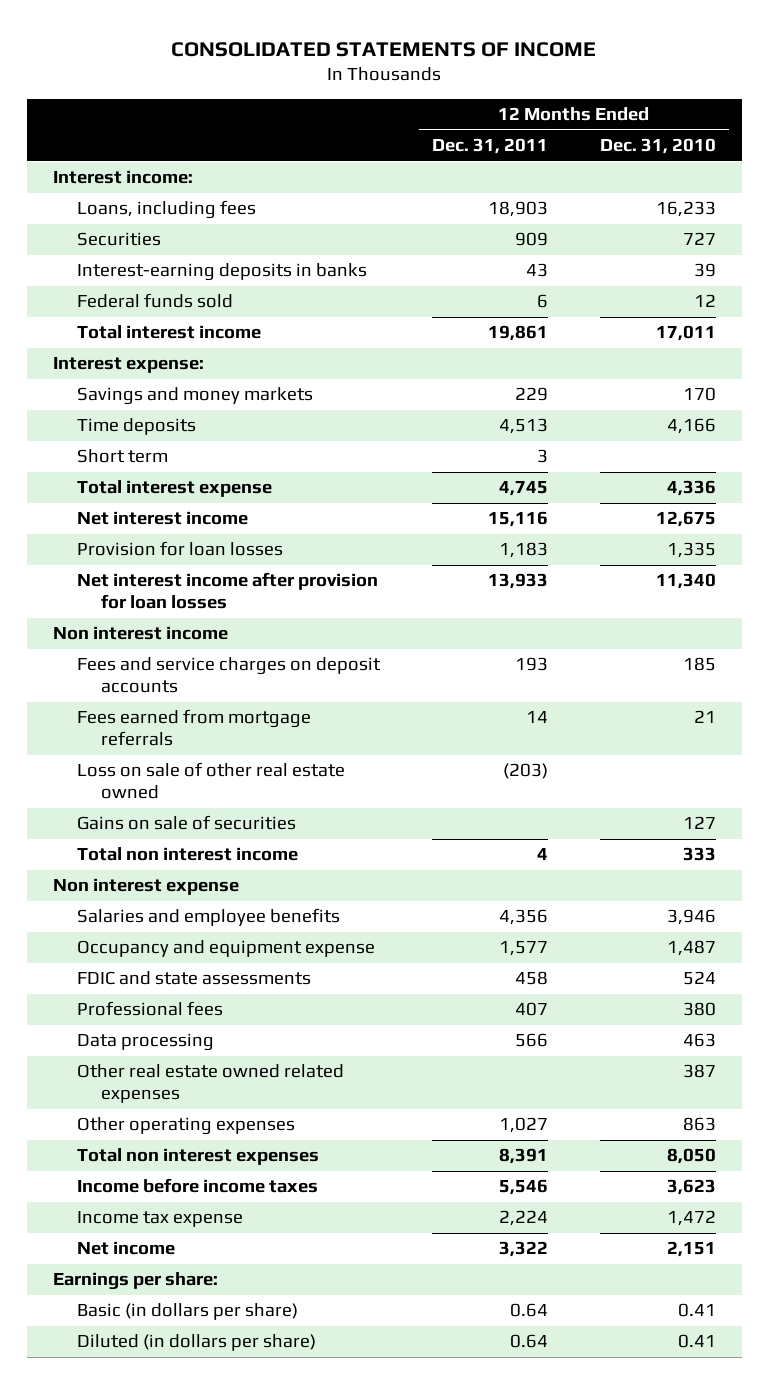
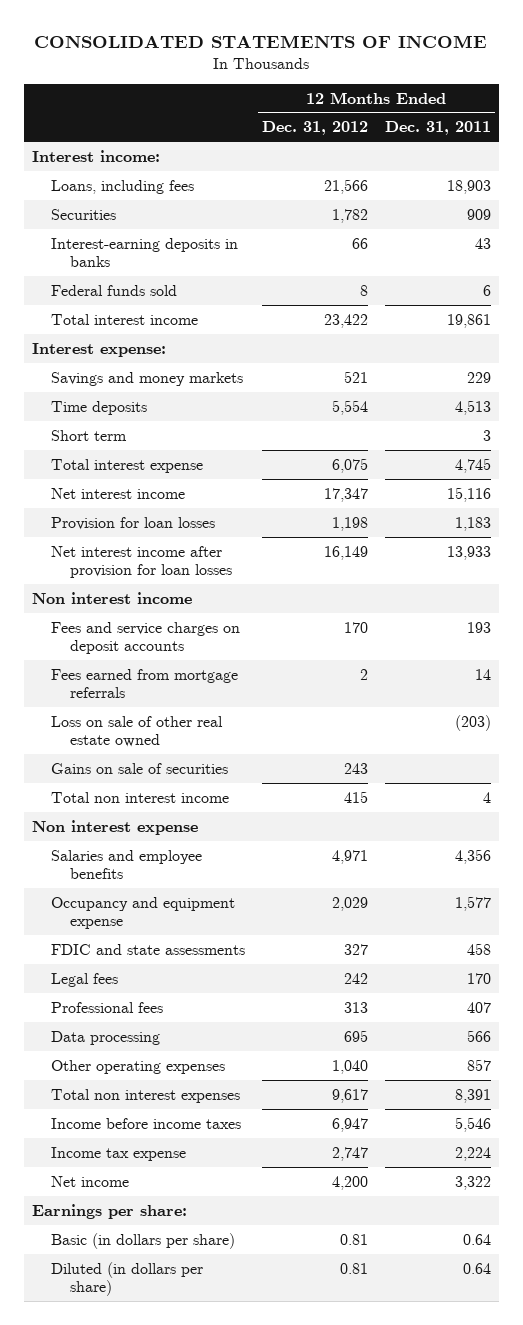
[599,138,716,155] Dec. 31, 2010 -> none
none -> [262,121,369,136] Dec. 31, 2012
none -> [51,972,119,987] Legal fees
[76,1064,344,1104] Other real estate owned related expenses -> none
[498,1117,548,1134] 1,027 -> [466,1058,491,1071] 857

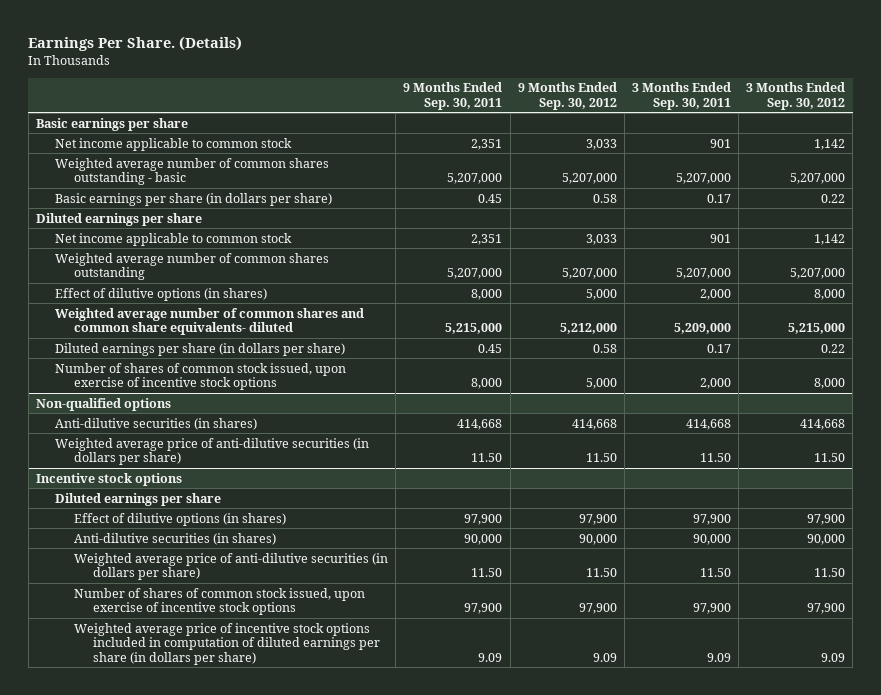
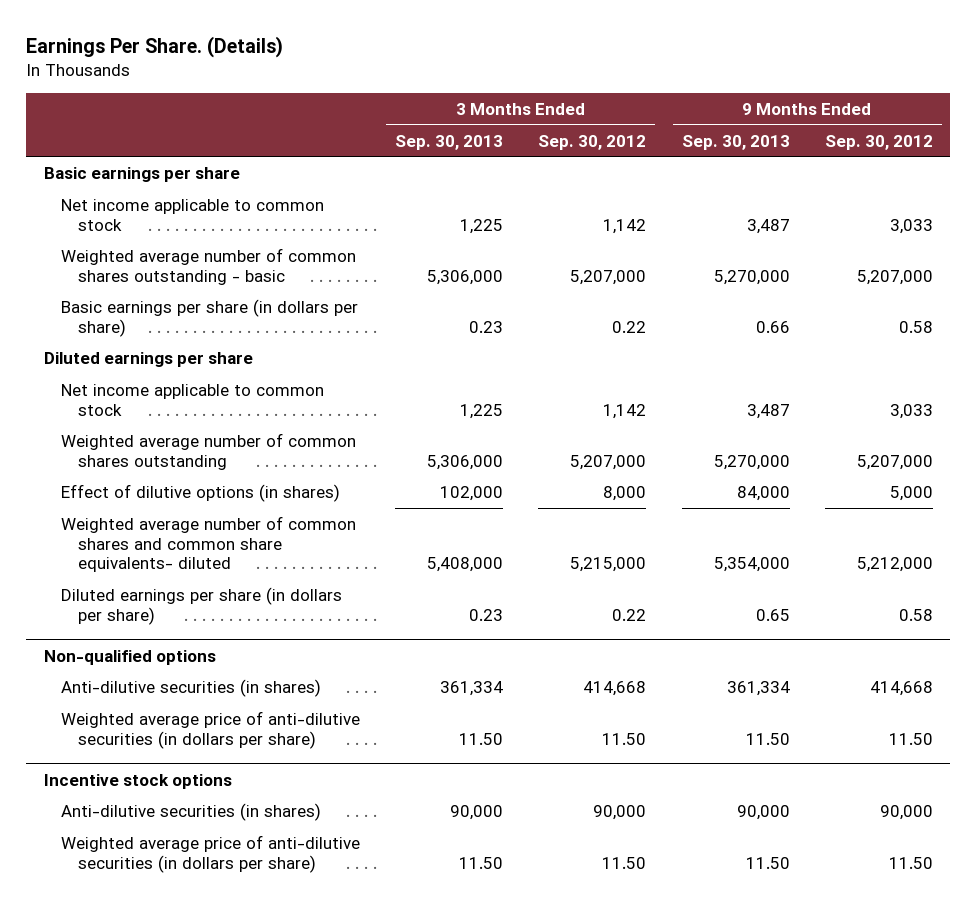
[403,82,503,110] 9 Months Ended Sep. 30, 2011 -> none
[631,82,731,110] 3 Months Ended Sep. 30, 2011 -> none
none -> [395,134,504,150] Sep. 30, 2013
none -> [681,134,790,150] Sep. 30, 2013
[54,362,346,391] Number of shares of common stock issued, upon exercise of incentive stock options -> none
[54,492,221,506] Diluted earnings per share -> none
[74,512,287,526] Effect of dilutive options (in shares) -> none
[74,587,366,616] Number of shares of common stock issued, upon exercise of incentive stock options -> none
[74,622,381,665] Weighted average price of incentive stock options included in computation of diluted earnings per share (in dollars per share) -> none

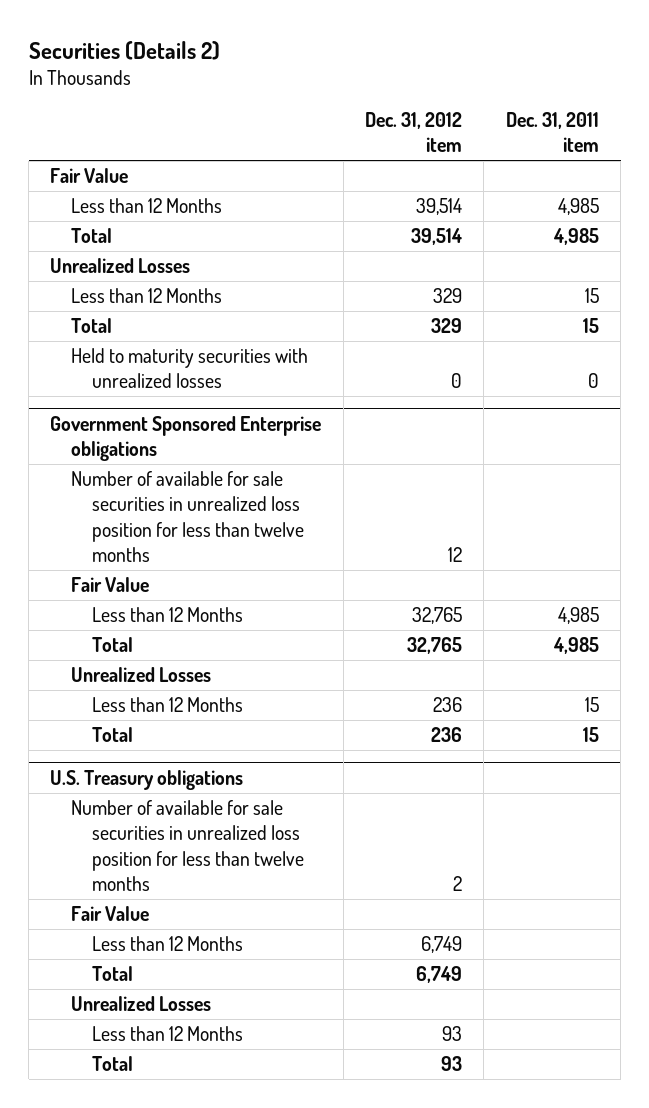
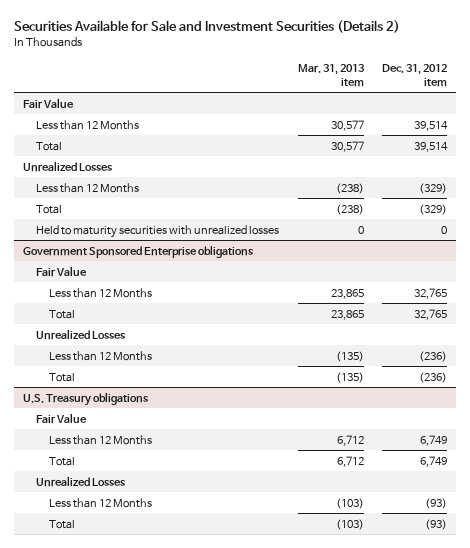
[28,40,220,60] Securities (Details 2) -> [13,20,400,34] Securities Available for Sale and Investment Securities (Details 2)
[505,112,599,153] Dec. 31, 2011 item -> none
none -> [297,63,365,87] Mar. 31, 2013 item
[433,288,463,304] 329 -> [419,182,448,194] (329)
[431,318,463,334] 329 -> [419,203,448,215] (329)
[71,471,305,562] Number of available for sale securities in unrealized loss position for less than twelve months -> none
[433,697,463,713] 236 -> [419,350,448,362] (236)
[431,727,463,743] 236 -> [419,371,448,383] (236)
[71,800,305,891] Number of available for sale securities in unrealized loss position for less than twelve months -> none
[442,1026,463,1042] 93 -> [425,497,448,509] (93)
[441,1056,463,1072] 93 -> [425,518,448,530] (93)

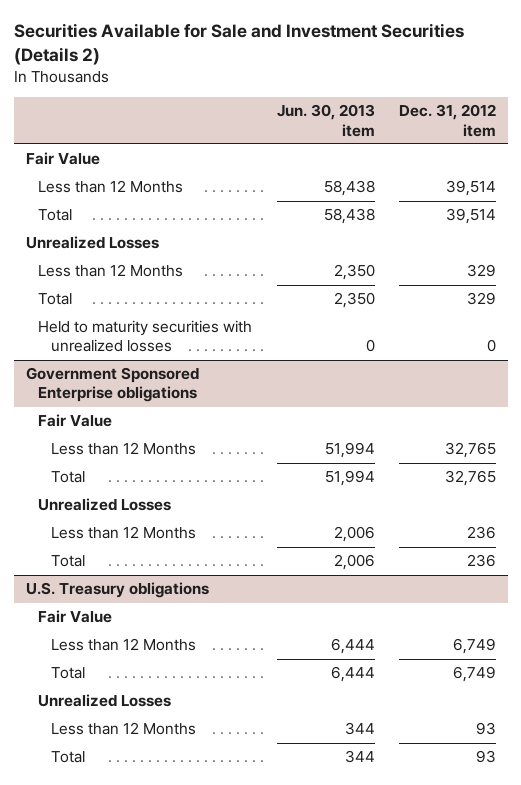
[297,63,365,87] Mar. 31, 2013 item -> none
none -> [276,104,375,137] Jun. 30, 2013 item
[419,182,448,194] (329) -> [466,264,496,278] 329
[419,203,448,215] (329) -> [466,292,496,306] 329
[419,350,448,362] (236) -> [466,526,496,540] 236
[419,371,448,383] (236) -> [466,554,496,568] 236
[425,497,448,509] (93) -> [475,722,496,736] 93
[425,518,448,530] (93) -> [475,750,496,764] 93

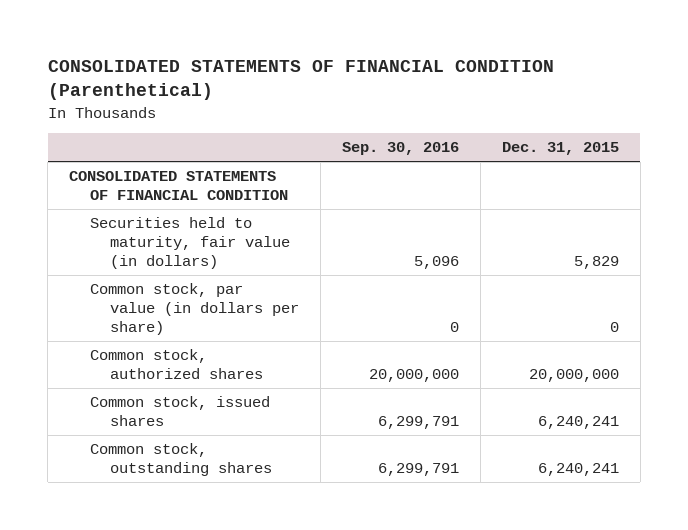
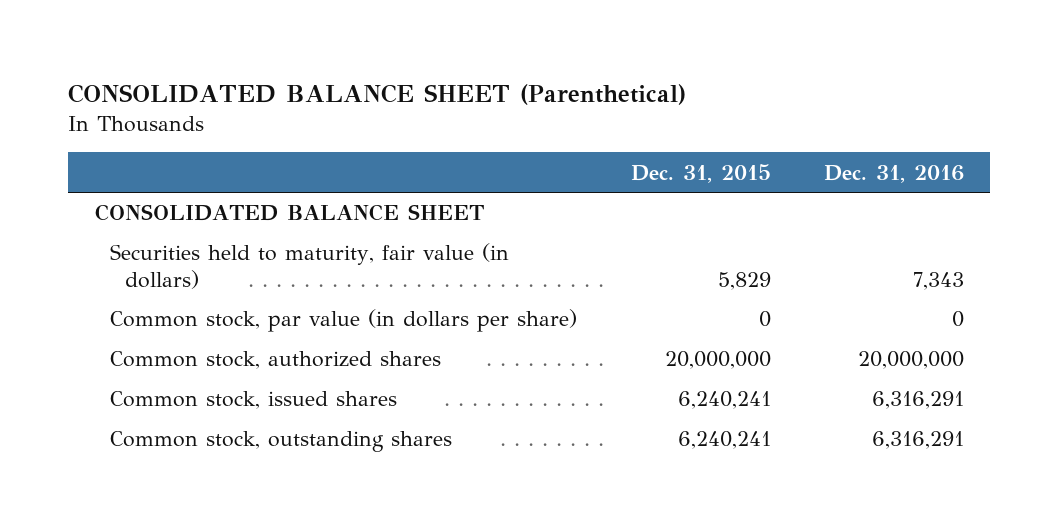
[47,60,554,101] CONSOLIDATED STATEMENTS OF FINANCIAL CONDITION (Parenthetical) -> [68,83,687,105] CONSOLIDATED BALANCE SHEET (Parenthetical)
[342,142,460,156] Sep. 30, 2016 -> none
none -> [823,164,964,183] Dec. 31, 2016
[69,171,288,201] CONSOLIDATED STATEMENTS OF FINANCIAL CONDITION -> [95,204,485,222] CONSOLIDATED BALANCE SHEET

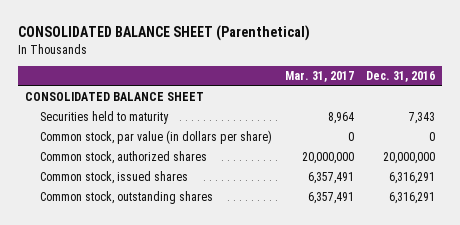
[630,163,771,183] Dec. 31, 2015 -> none
none -> [284,71,354,83] Mar. 31, 2017
[110,243,510,289] Securities held to maturity, fair value (in dollars) -> [39,111,169,125] Securities held to maturity

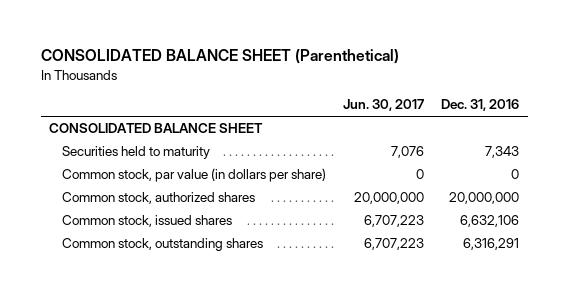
[284,71,354,83] Mar. 31, 2017 -> none
none -> [342,99,424,112] Jun. 30, 2017
[389,172,436,185] 6,316,291 -> [460,215,520,228] 6,632,106

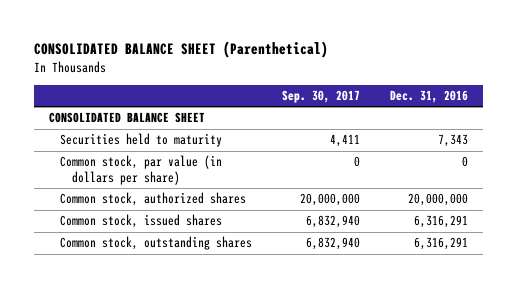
[342,99,424,112] Jun. 30, 2017 -> none
none -> [282,90,361,104] Sep. 30, 2017
[460,215,520,228] 6,632,106 -> [413,215,468,229] 6,316,291

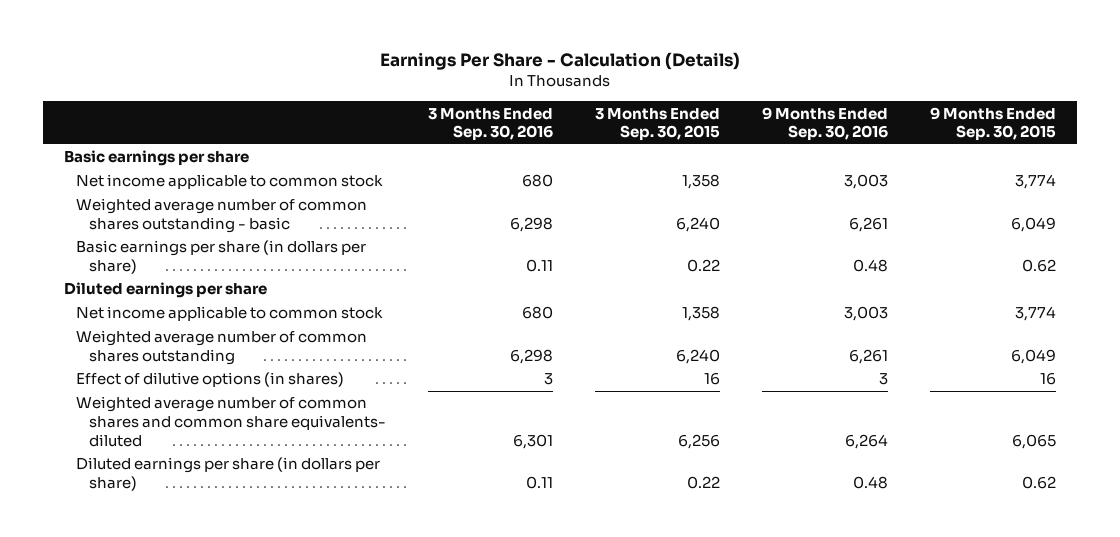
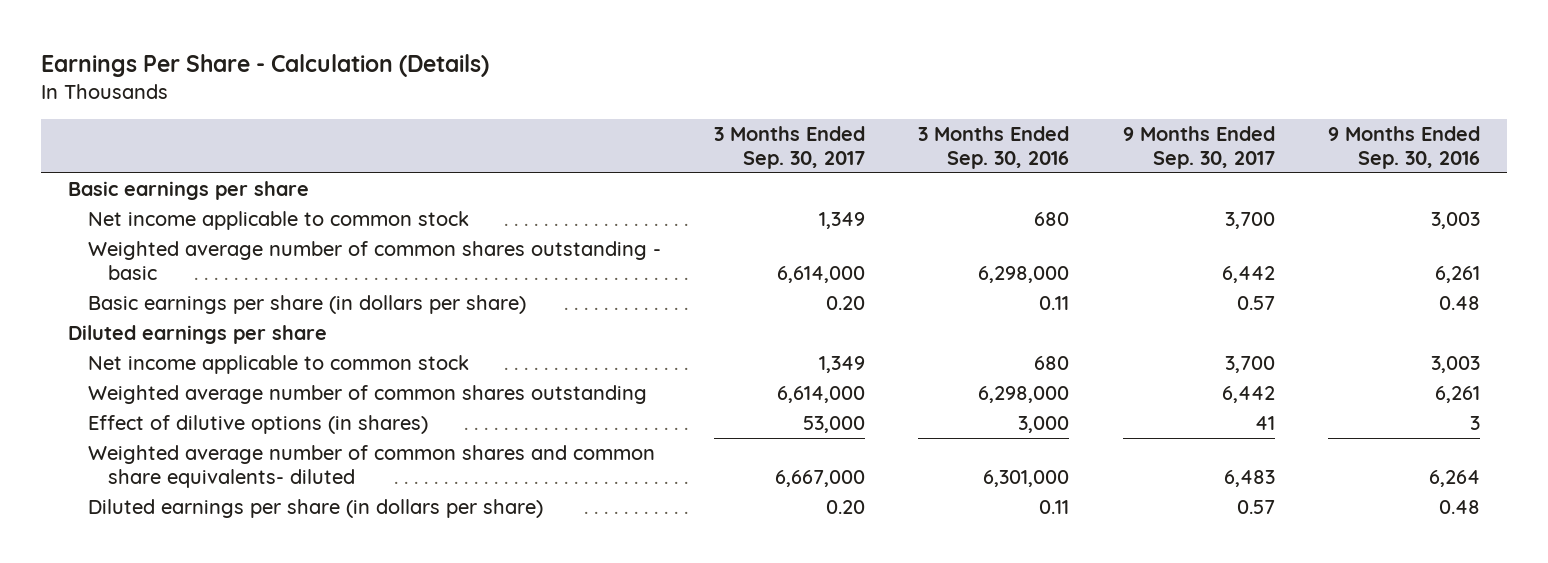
[594,107,720,141] 3 Months Ended Sep. 30, 2015 -> none
[929,106,1056,141] 9 Months Ended Sep. 30, 2015 -> none
none -> [714,125,866,170] 3 Months Ended Sep. 30, 2017
none -> [1122,125,1275,170] 9 Months Ended Sep. 30, 2017
[509,216,553,232] 6,298 -> [978,266,1070,284] 6,298,000
[509,348,553,364] 6,298 -> [978,385,1070,403] 6,298,000
[543,373,553,386] 3 -> [1018,415,1070,433] 3,000
[512,433,553,449] 6,301 -> [983,470,1070,488] 6,301,000

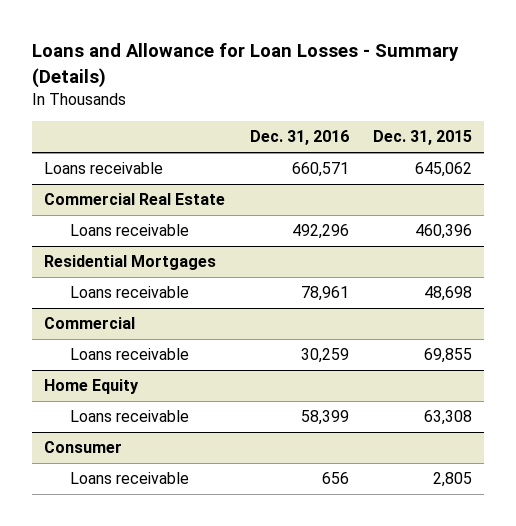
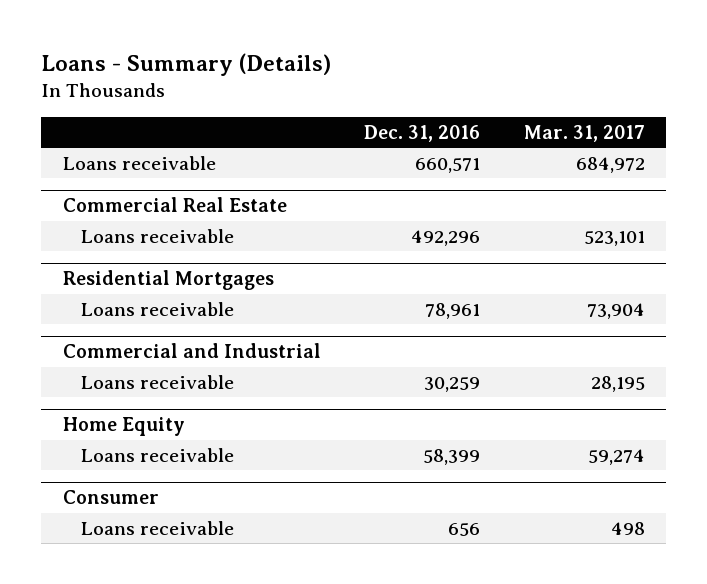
[32,43,460,88] Loans and Allowance for Loan Losses - Summary (Details) -> [40,53,331,77] Loans - Summary (Details)
[372,130,472,146] Dec. 31, 2015 -> none
none -> [523,124,645,142] Mar. 31, 2017
[44,317,136,330] Commercial -> [62,343,321,359] Commercial and Industrial

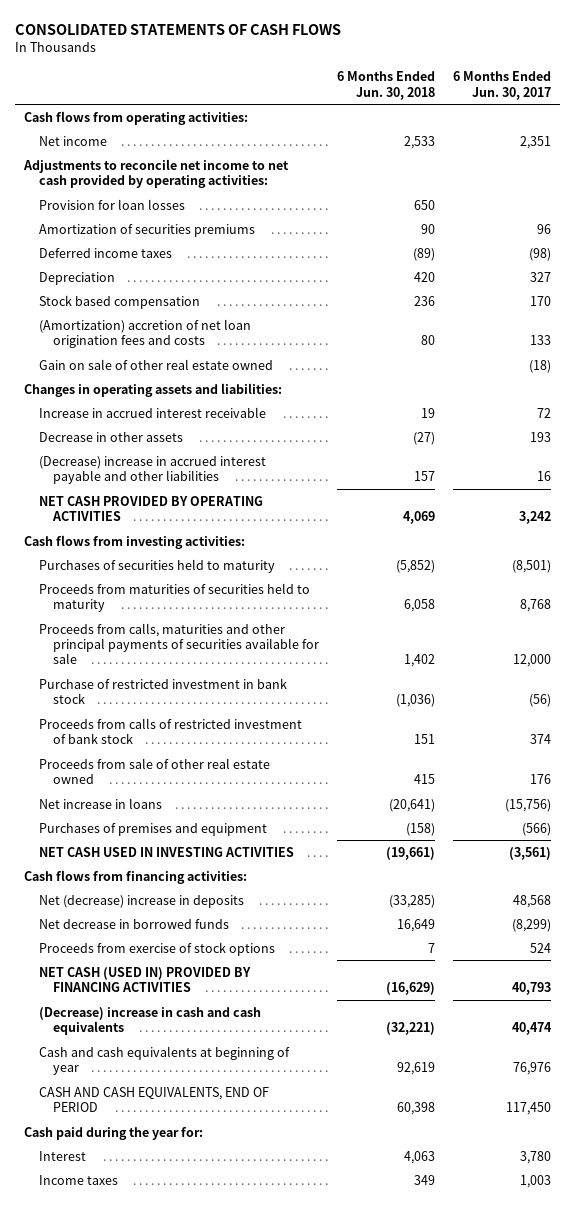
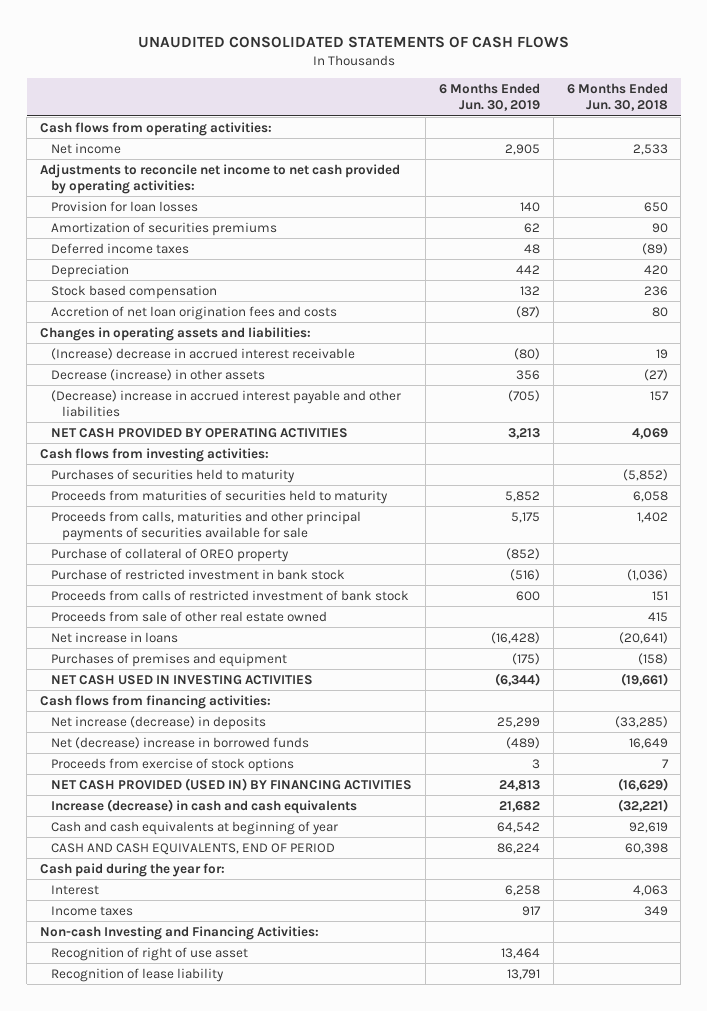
[15,23,342,35] CONSOLIDATED STATEMENTS OF CASH FLOWS -> [137,36,569,49] UNAUDITED CONSOLIDATED STATEMENTS OF CASH FLOWS
[452,71,551,100] 6 Months Ended Jun. 30, 2017 -> none
none -> [438,83,540,112] 6 Months Ended Jun. 30, 2019
[38,358,273,370] Gain on sale of other real estate owned -> none
[38,318,251,348] (Amortization) accretion of net loan origination fees and costs -> [50,305,337,320] Accretion of net loan origination fees and costs
[38,406,266,418] Increase in accrued interest receivable -> [50,347,355,360] (Increase) decrease in accrued interest receivable
[38,431,183,442] Decrease in other assets -> [50,368,265,381] Decrease (increase) in other assets
none -> [50,547,289,562] Purchase of collateral of OREO property
[38,894,244,908] Net (decrease) increase in deposits -> [50,715,266,730] Net increase (decrease) in deposits
[38,918,229,929] Net decrease in borrowed funds -> [50,736,309,749] Net (decrease) increase in borrowed funds
[38,966,251,992] NET CASH (USED IN) PROVIDED BY FINANCING ACTIVITIES -> [50,777,412,791] NET CASH PROVIDED (USED IN) BY FINANCING ACTIVITIES
[38,1006,261,1035] (Decrease) increase in cash and cash equivalents -> [50,798,357,814] Increase (decrease) in cash and cash equivalents
none -> [39,925,319,940] Non-cash Investing and Financing Activities:
none -> [50,946,248,961] Recognition of right of use asset
none -> [50,967,224,982] Recognition of lease liability

